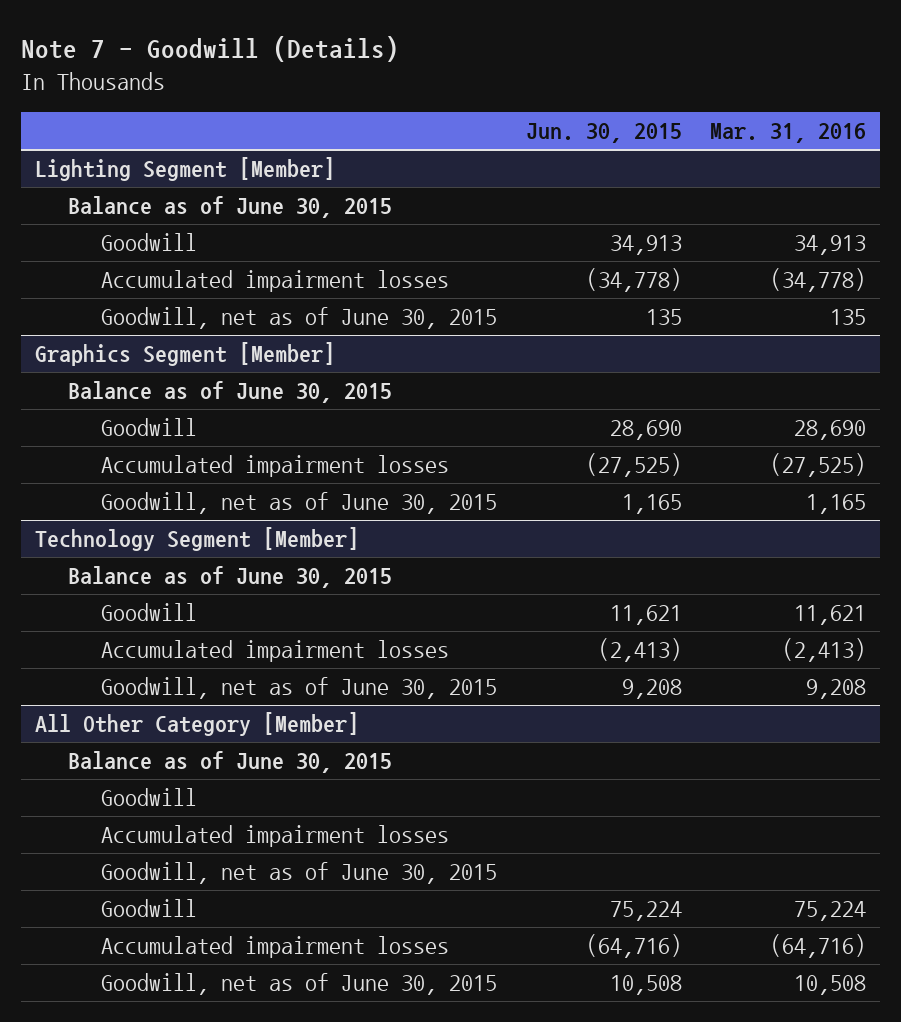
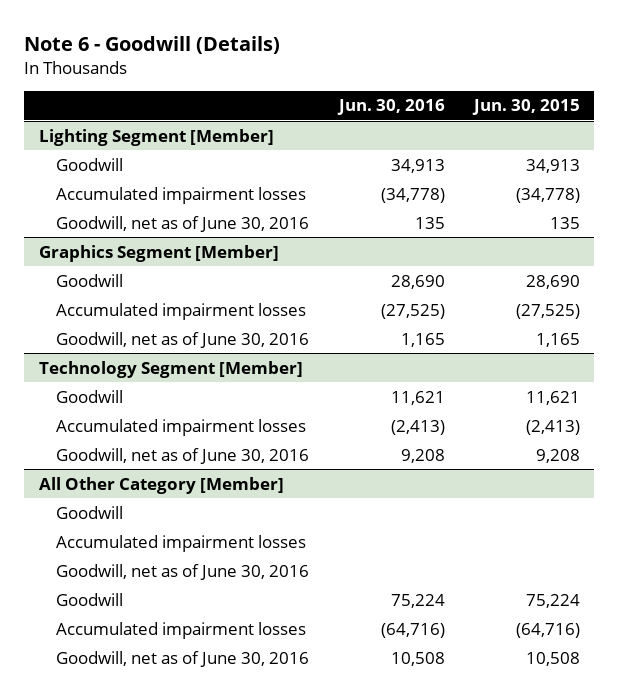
[20,36,399,63] Note 7 - Goodwill (Details) -> [24,35,281,54] Note 6 - Goodwill (Details)
[709,123,866,144] Mar. 31, 2016 -> none
none -> [336,99,445,116] Jun. 30, 2016
[68,196,393,219] Balance as of June 30, 2015 -> none
[101,307,498,330] Goodwill, net as of June 30, 2015 -> [56,215,310,232] Goodwill, net as of June 30, 2016
[68,381,393,404] Balance as of June 30, 2015 -> none
[101,492,498,515] Goodwill, net as of June 30, 2015 -> [56,331,310,348] Goodwill, net as of June 30, 2016
[68,566,393,589] Balance as of June 30, 2015 -> none
[101,677,498,700] Goodwill, net as of June 30, 2015 -> [56,447,310,464] Goodwill, net as of June 30, 2016
[68,751,393,774] Balance as of June 30, 2015 -> none
[101,862,498,885] Goodwill, net as of June 30, 2015 -> [56,563,310,580] Goodwill, net as of June 30, 2016
[101,973,498,996] Goodwill, net as of June 30, 2015 -> [56,650,310,667] Goodwill, net as of June 30, 2016

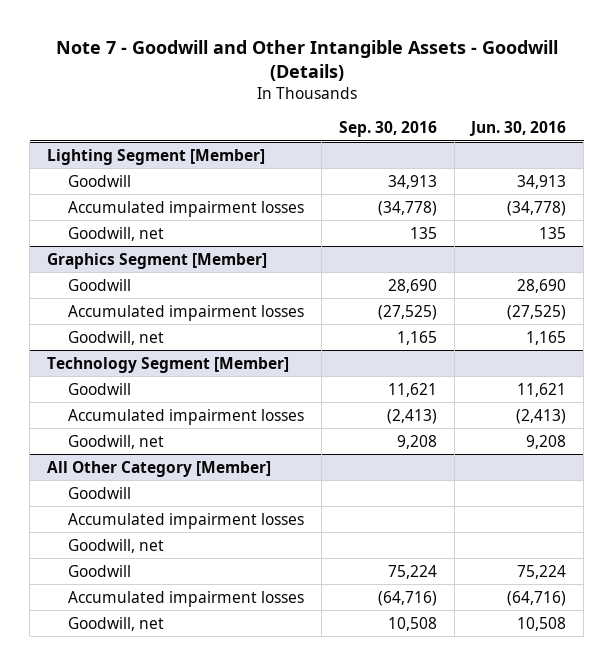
[24,35,281,54] Note 6 - Goodwill (Details) -> [55,40,558,82] Note 7 - Goodwill and Other Intangible Assets - Goodwill (Details)
[471,99,580,116] Jun. 30, 2015 -> none
none -> [338,121,437,138] Sep. 30, 2016
[56,215,310,232] Goodwill, net as of June 30, 2016 -> [68,226,165,241] Goodwill, net
[56,331,310,348] Goodwill, net as of June 30, 2016 -> [68,330,165,345] Goodwill, net
[56,447,310,464] Goodwill, net as of June 30, 2016 -> [68,434,165,449] Goodwill, net
[56,563,310,580] Goodwill, net as of June 30, 2016 -> [68,538,165,553] Goodwill, net
[56,650,310,667] Goodwill, net as of June 30, 2016 -> [68,616,165,631] Goodwill, net

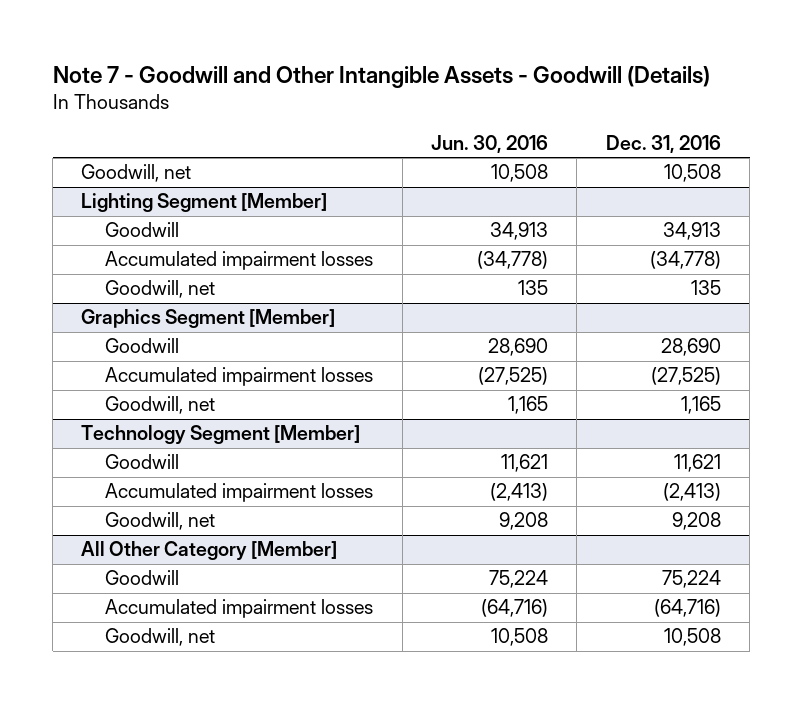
[338,121,437,138] Sep. 30, 2016 -> none
none -> [605,134,721,153] Dec. 31, 2016
none -> [81,164,192,183] Goodwill, net
[68,486,132,499] Goodwill -> none
[68,512,305,529] Accumulated impairment losses -> none
[68,538,165,553] Goodwill, net -> none

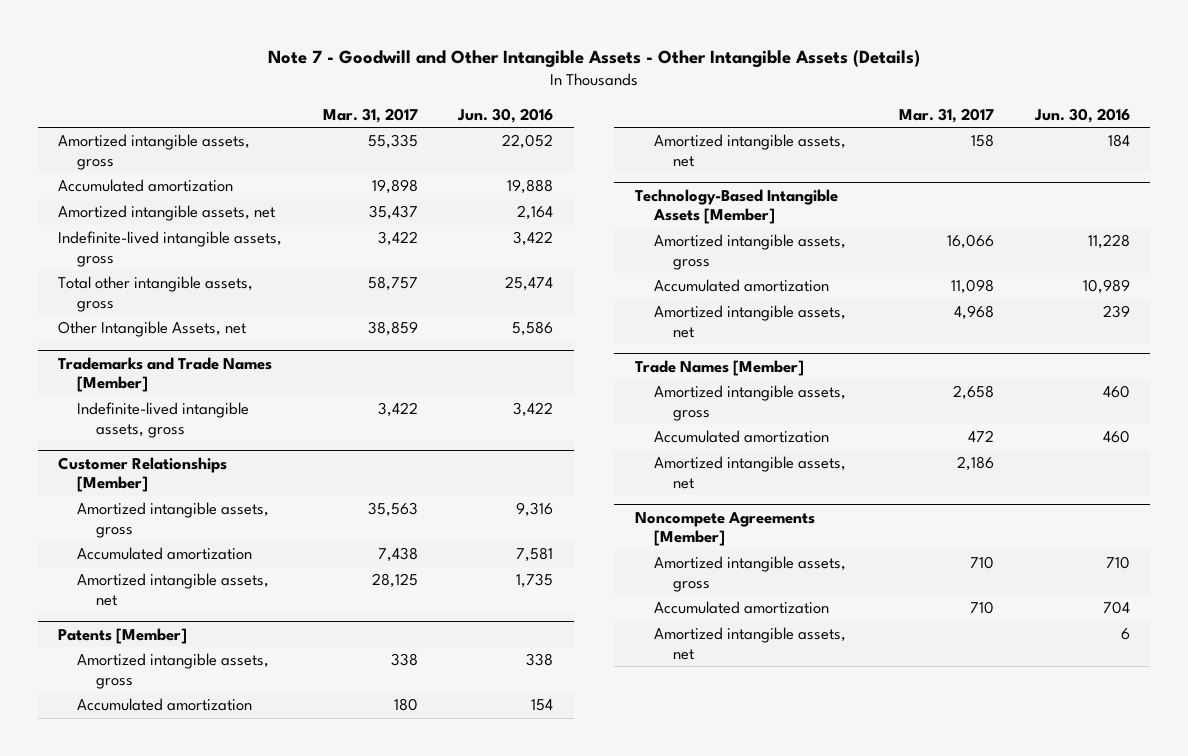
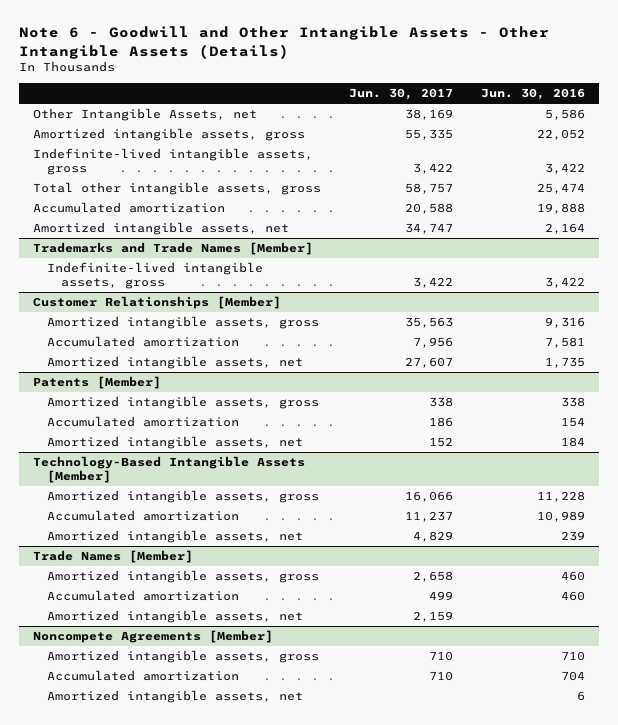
[268,50,921,69] Note 7 - Goodwill and Other Intangible Assets - Other Intangible Assets (Details) -> [19,26,550,59] Note 6 - Goodwill and Other Intangible Assets - Other Intangible Assets (Details)
[322,107,418,123] Mar. 31, 2017 -> none
none -> [349,88,454,101] Jun. 30, 2017
[58,321,247,338] Other Intangible Assets, net -> [33,108,258,122] Other Intangible Assets, net
[58,179,234,193] Accumulated amortization -> [33,202,226,214] Accumulated amortization
[58,205,276,222] Amortized intangible assets, net -> [33,222,290,236] Amortized intangible assets, net

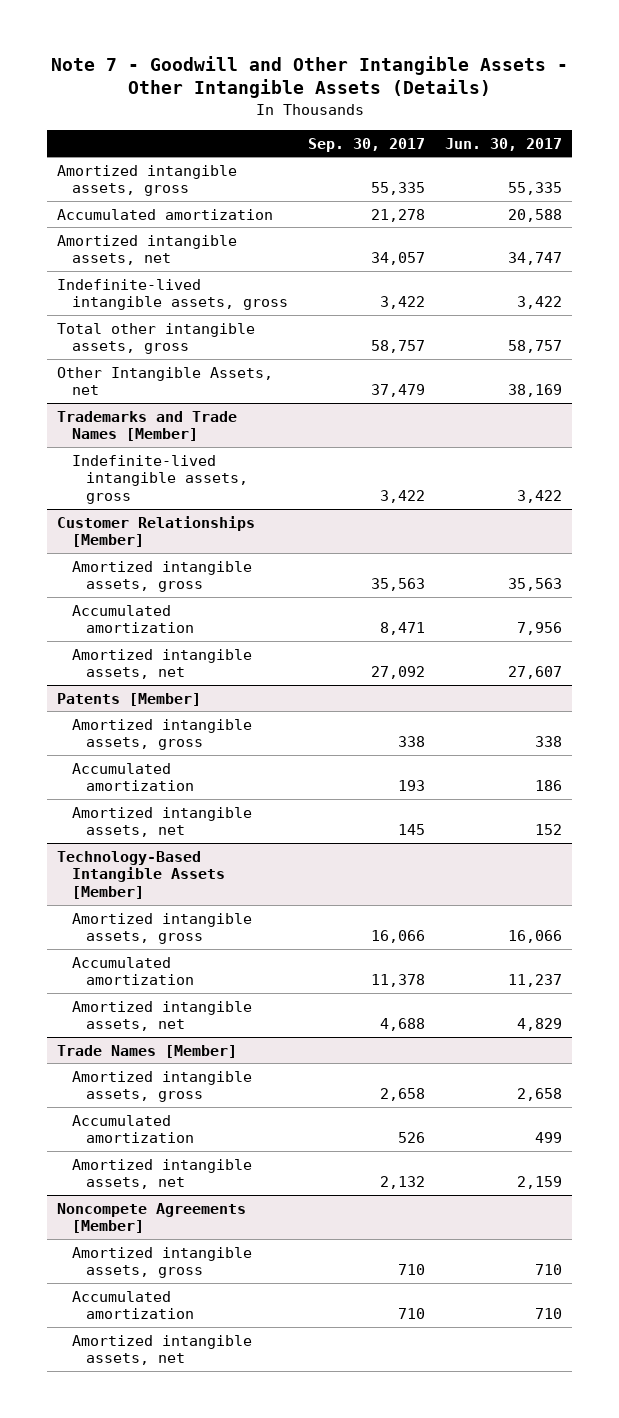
[19,26,550,59] Note 6 - Goodwill and Other Intangible Assets - Other Intangible Assets (Details) -> [50,55,568,99] Note 7 - Goodwill and Other Intangible Assets - Other Intangible Assets (Details)
[481,88,586,101] Jun. 30, 2016 -> none
none -> [307,137,425,152] Sep. 30, 2017
[33,148,314,175] Indefinite-lived intangible assets, gross -> [57,278,288,311] Indefinite-lived intangible assets, gross
[33,182,322,196] Total other intangible assets, gross -> [57,322,256,355] Total other intangible assets, gross
[33,108,258,122] Other Intangible Assets, net -> [57,366,274,396] Other Intangible Assets, net

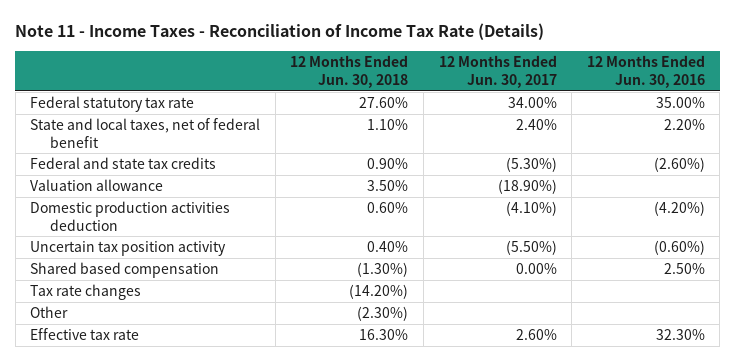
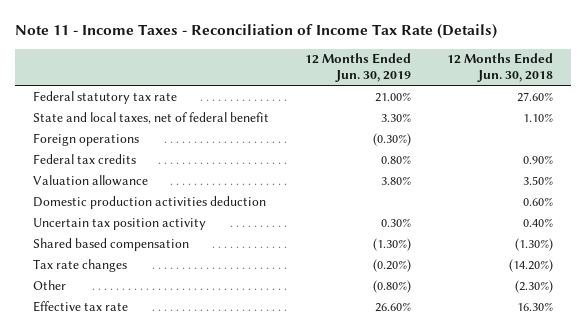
[438,55,557,88] 12 Months Ended Jun. 30, 2017 -> none
[586,55,705,88] 12 Months Ended Jun. 30, 2016 -> none
none -> [304,53,411,83] 12 Months Ended Jun. 30, 2019
none -> [32,132,139,146] Foreign operations
[30,157,217,170] Federal and state tax credits -> [32,153,136,164] Federal tax credits

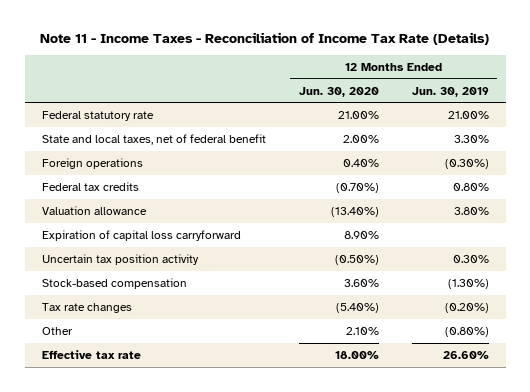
[446,53,553,83] 12 Months Ended Jun. 30, 2018 -> none
none -> [298,86,379,97] Jun. 30, 2020
[32,90,177,104] Federal statutory tax rate -> [41,110,154,121] Federal statutory rate
[32,195,266,209] Domestic production activities deduction -> none
none -> [41,229,241,241] Expiration of capital loss carryforward
[32,237,189,251] Shared based compensation -> [41,277,187,289] Stock-based compensation

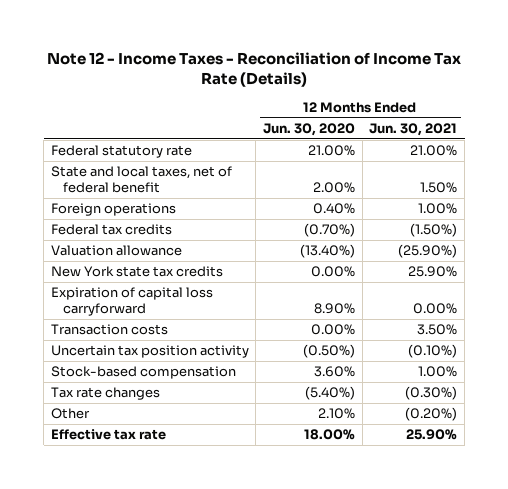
[40,32,490,46] Note 11 - Income Taxes - Reconciliation of Income Tax Rate (Details) -> [47,51,462,87] Note 12 - Income Taxes - Reconciliation of Income Tax Rate (Details)
[411,86,489,97] Jun. 30, 2019 -> none
none -> [369,122,458,136] Jun. 30, 2021
none -> [50,266,223,278] New York state tax credits
none -> [50,324,168,336] Transaction costs

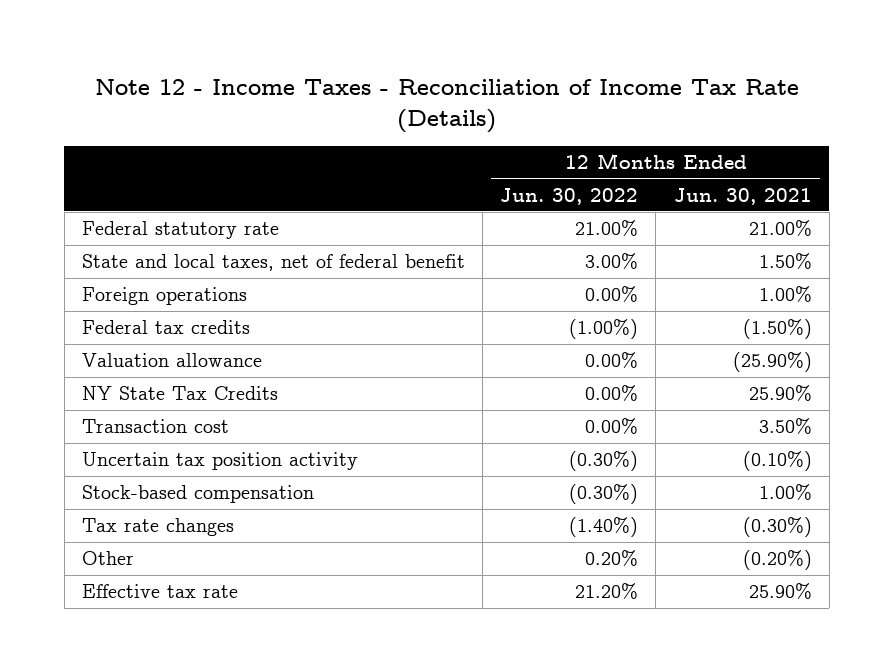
[263,122,356,136] Jun. 30, 2020 -> none
none -> [500,187,639,205] Jun. 30, 2022
[50,287,213,316] Expiration of capital loss carryforward -> none
[50,266,223,278] New York state tax credits -> [81,386,278,401] NY State Tax Credits
[50,324,168,336] Transaction costs -> [81,419,229,434] Transaction cost

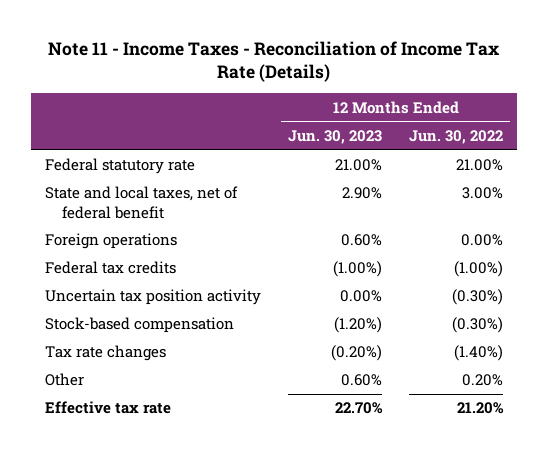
[94,79,799,133] Note 12 - Income Taxes - Reconciliation of Income Tax Rate (Details) -> [48,40,500,83] Note 11 - Income Taxes - Reconciliation of Income Tax Rate (Details)
[673,187,812,205] Jun. 30, 2021 -> none
none -> [288,129,383,144] Jun. 30, 2023
[81,353,262,368] Valuation allowance -> none
[81,386,278,401] NY State Tax Credits -> none
[81,419,229,434] Transaction cost -> none

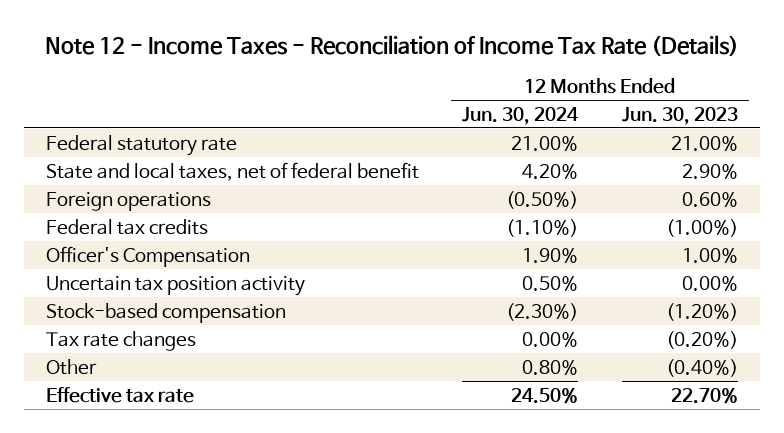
[48,40,500,83] Note 11 - Income Taxes - Reconciliation of Income Tax Rate (Details) -> [44,35,739,57] Note 12 - Income Taxes - Reconciliation of Income Tax Rate (Details)
[409,129,504,144] Jun. 30, 2022 -> none
none -> [462,106,580,125] Jun. 30, 2024
none -> [45,245,250,267] Officer's Compensation
[341,374,383,387] 0.60% -> [666,358,739,377] (0.40%)

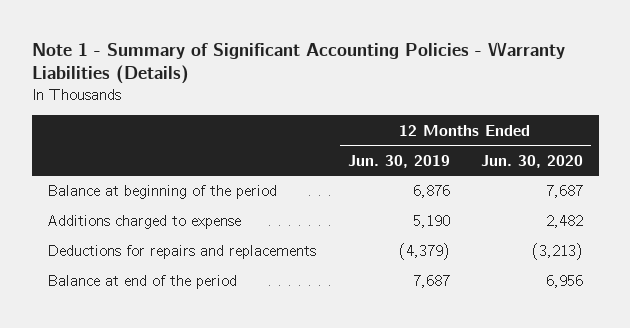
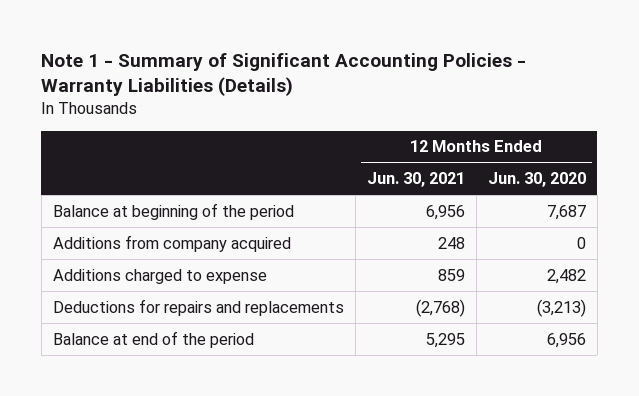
[347,154,450,168] Jun. 30, 2019 -> none
none -> [366,172,465,188] Jun. 30, 2021
none -> [52,234,291,252] Additions from company acquired

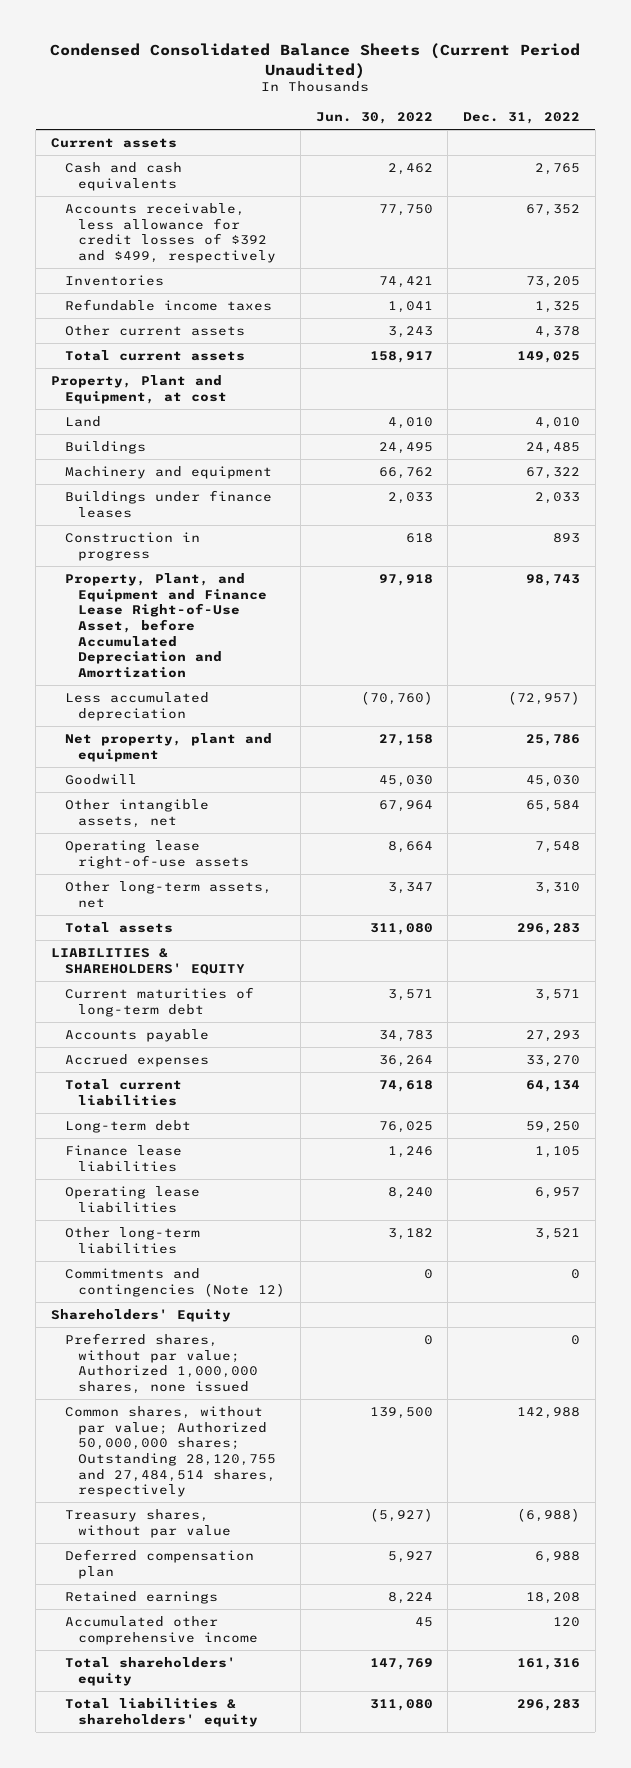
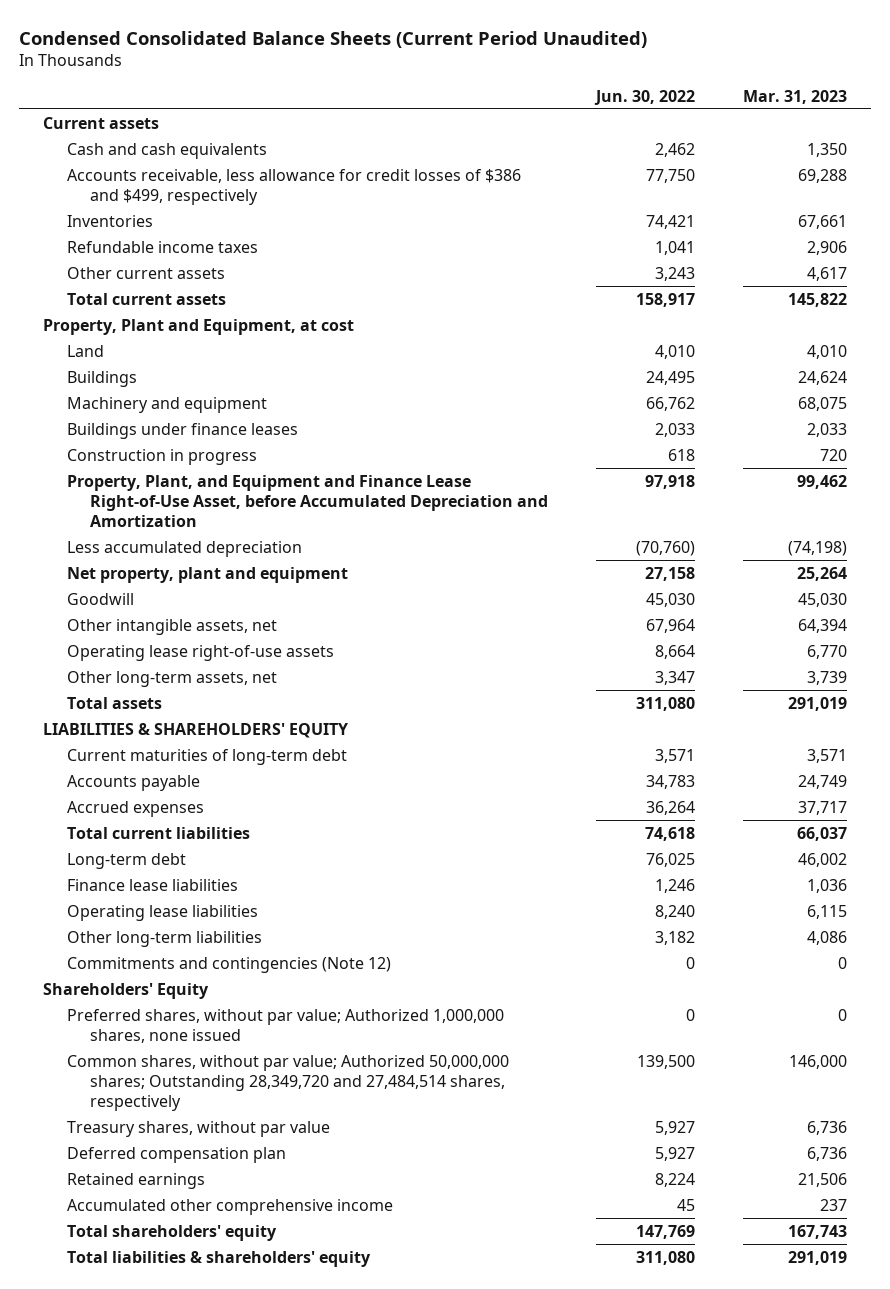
[462,111,580,124] Dec. 31, 2022 -> none
none -> [742,89,847,104] Mar. 31, 2023
[64,202,277,263] Accounts receivable, less allowance for credit losses of $392 and $499, respectively -> [66,168,521,205] Accounts receivable, less allowance for credit losses of $386 and $499, respectively
[64,1405,277,1498] Common shares, without par value; Authorized 50,000,000 shares; Outstanding 28,120,755 and 27,484,514 shares, respectively -> [66,1054,509,1111] Common shares, without par value; Authorized 50,000,000 shares; Outstanding 28,349,720 and 27,484,514 shares, respectively
[369,1507,433,1522] (5,927) -> [654,1120,695,1135] 5,927

